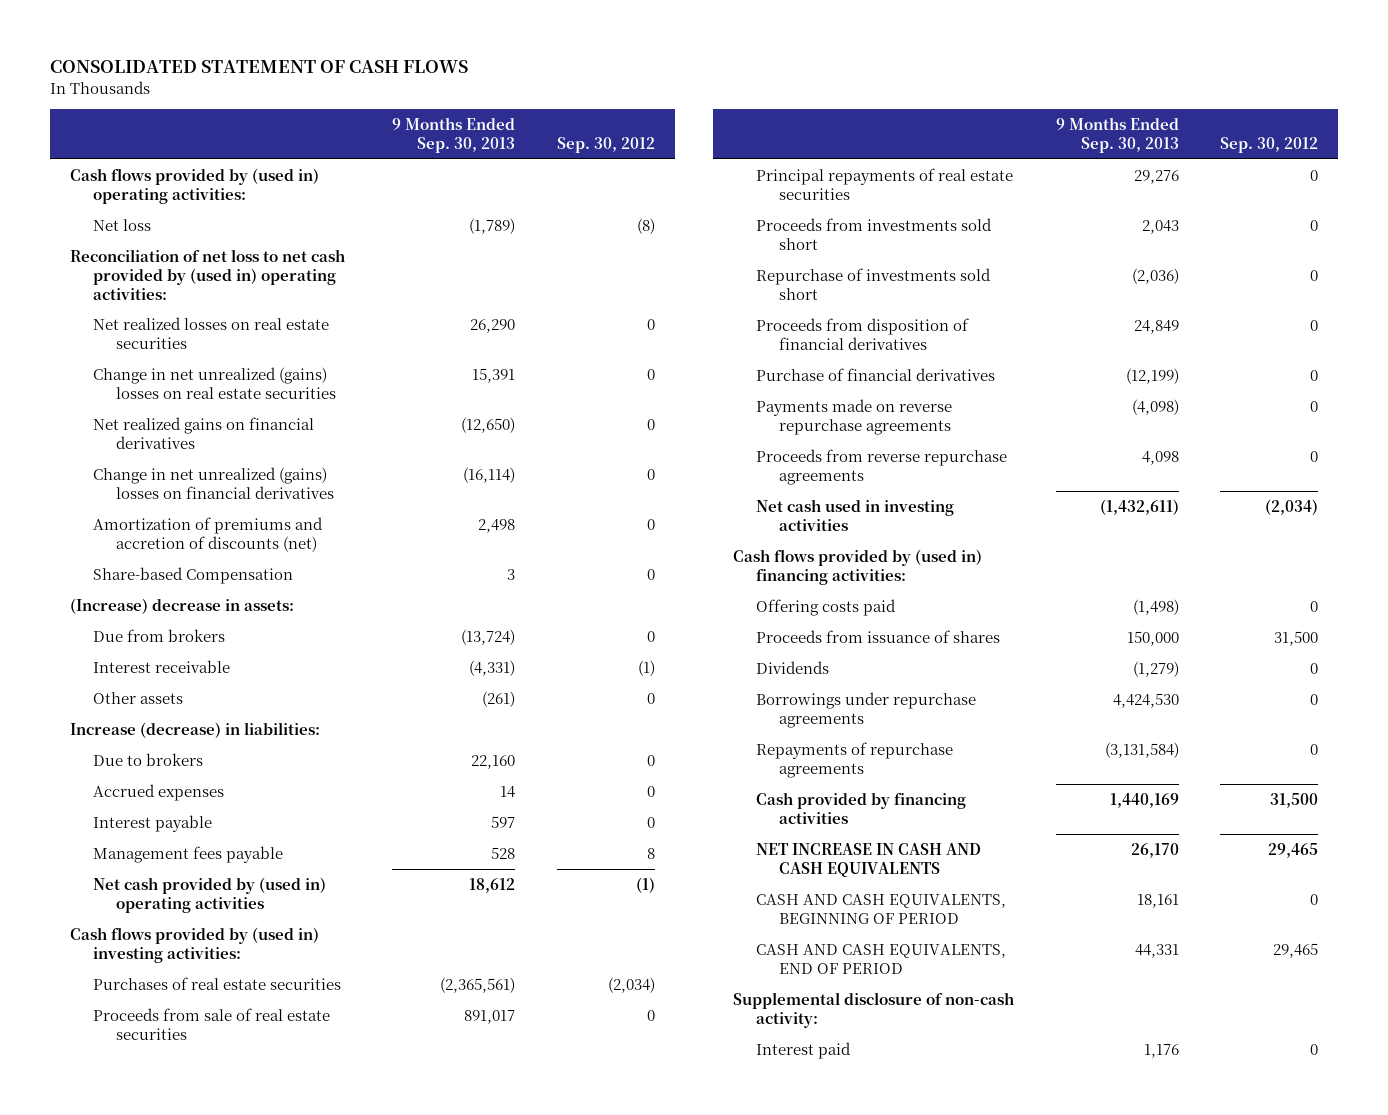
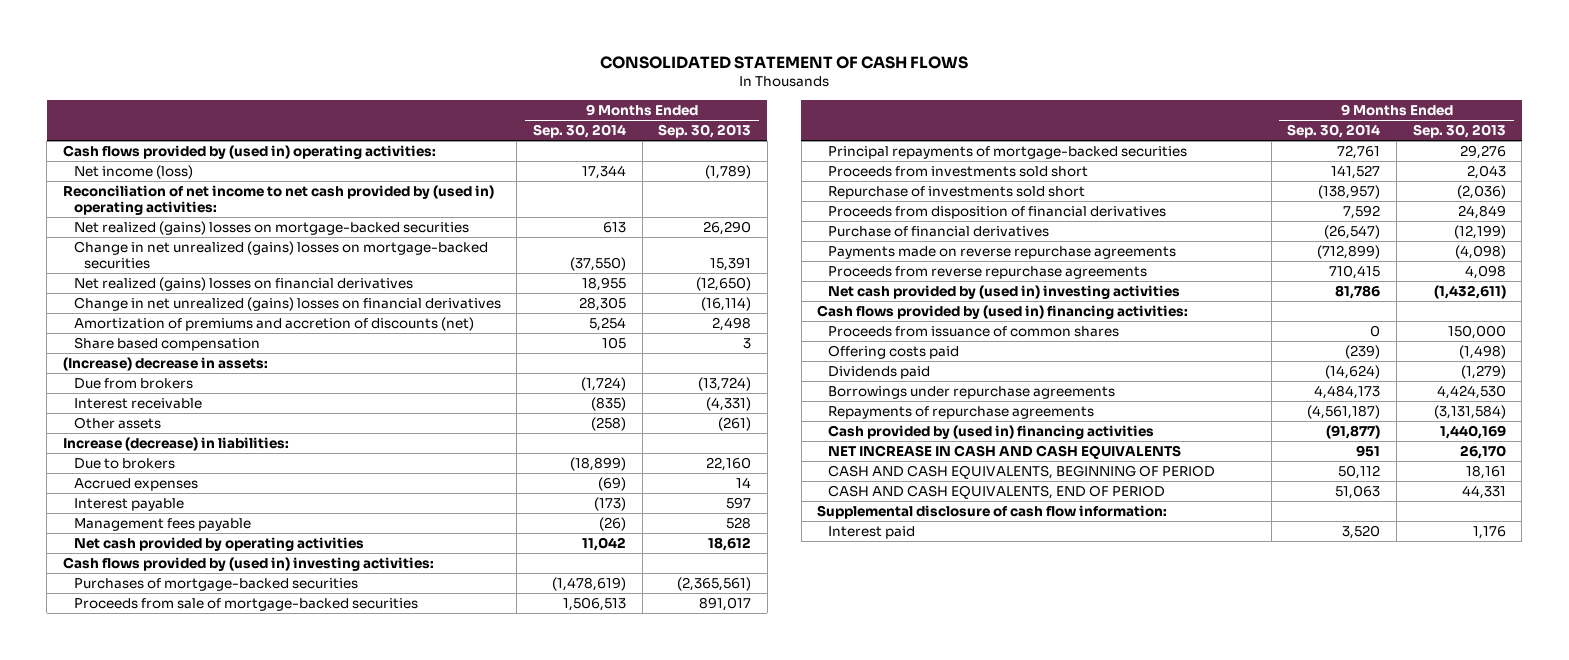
[556,136,655,153] Sep. 30, 2012 -> none
none -> [532,123,626,138] Sep. 30, 2014
[93,218,152,231] Net loss -> [73,164,193,179] Net income (loss)
[70,248,346,300] Reconciliation of net loss to net cash provided by (used in) operating activities: -> [63,184,495,215] Reconciliation of net income to net cash provided by (used in) operating activities:
[93,316,330,349] Net realized losses on real estate securities -> [73,220,469,235] Net realized (gains) losses on mortgage-backed securities
[93,366,336,399] Change in net unrealized (gains) losses on real estate securities -> [73,240,488,269] Change in net unrealized (gains) losses on mortgage-backed securities
[93,416,315,449] Net realized gains on financial derivatives -> [73,276,413,291] Net realized (gains) losses on financial derivatives
[93,566,294,584] Share-based Compensation -> [73,336,260,351] Share based compensation
[93,876,327,913] Net cash provided by (used in) operating activities -> [73,536,364,551] Net cash provided by operating activities
[93,976,342,990] Purchases of real estate securities -> [73,577,358,591] Purchases of mortgage-backed securities
[93,1007,331,1040] Proceeds from sale of real estate securities -> [73,597,418,611] Proceeds from sale of mortgage-backed securities
[756,167,1014,200] Principal repayments of real estate securities -> [828,145,1188,159] Principal repayments of mortgage-backed securities
[756,498,955,531] Net cash used in investing activities -> [828,284,1181,299] Net cash provided by (used in) investing activities
none -> [828,325,1120,337] Proceeds from issuance of common shares
[756,629,1001,643] Proceeds from issuance of shares -> none
[756,660,830,674] Dividends -> [828,365,931,379] Dividends paid
[756,791,967,824] Cash provided by financing activities -> [828,424,1155,439] Cash provided by (used in) financing activities
[733,991,1015,1028] Supplemental disclosure of non-cash activity: -> [817,504,1168,519] Supplemental disclosure of cash flow information:

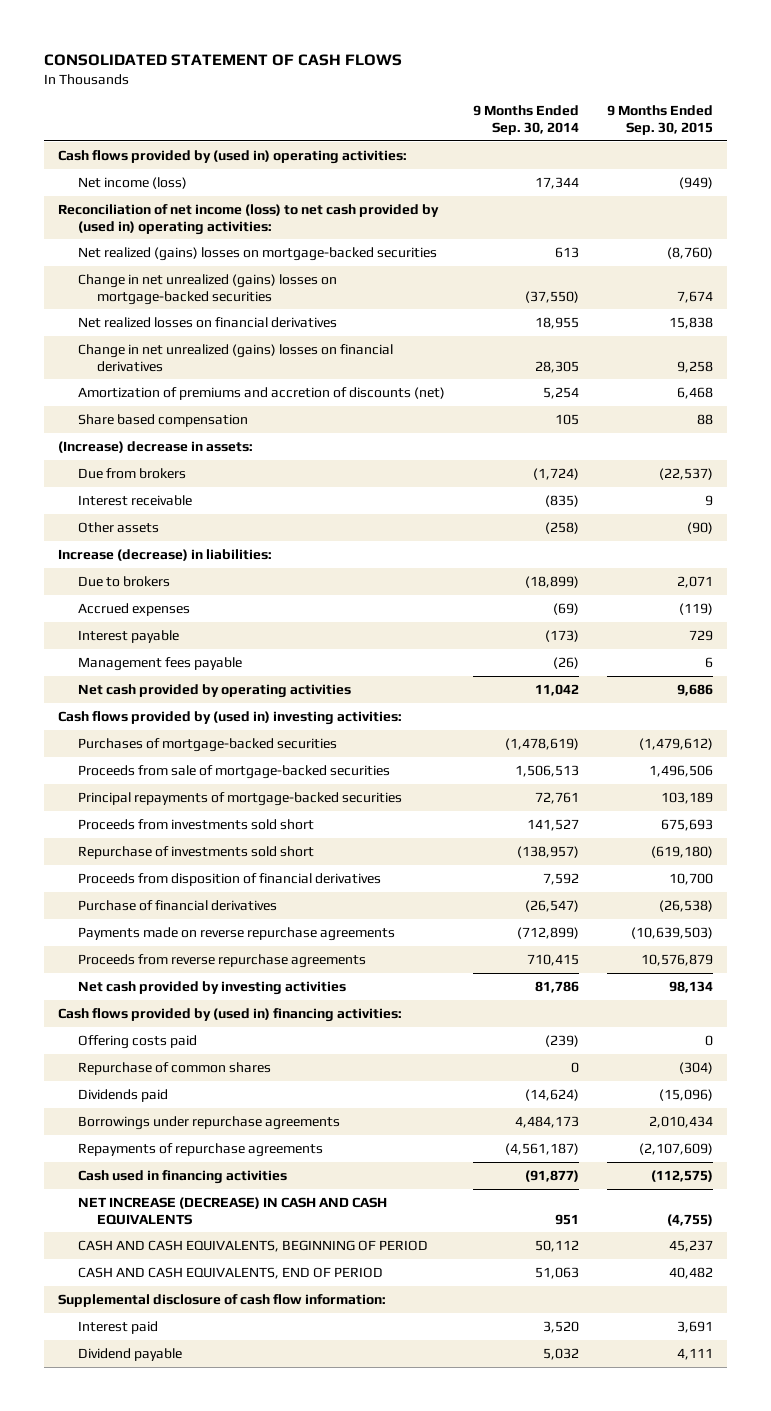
[658,123,752,138] Sep. 30, 2013 -> none
none -> [607,105,714,135] 9 Months Ended Sep. 30, 2015
[63,184,495,215] Reconciliation of net income to net cash provided by (used in) operating activities: -> [57,203,439,235] Reconciliation of net income (loss) to net cash provided by (used in) operating activities:
[73,276,413,291] Net realized (gains) losses on financial derivatives -> [77,316,337,328] Net realized losses on financial derivatives
[828,284,1181,299] Net cash provided by (used in) investing activities -> [77,980,346,995] Net cash provided by investing activities
[828,325,1120,337] Proceeds from issuance of common shares -> none
none -> [77,1061,271,1075] Repurchase of common shares
[828,424,1155,439] Cash provided by (used in) financing activities -> [77,1169,287,1184] Cash used in financing activities
[828,444,1182,459] NET INCREASE IN CASH AND CASH EQUIVALENTS -> [77,1196,387,1225] NET INCREASE (DECREASE) IN CASH AND CASH EQUIVALENTS
none -> [77,1347,182,1361] Dividend payable

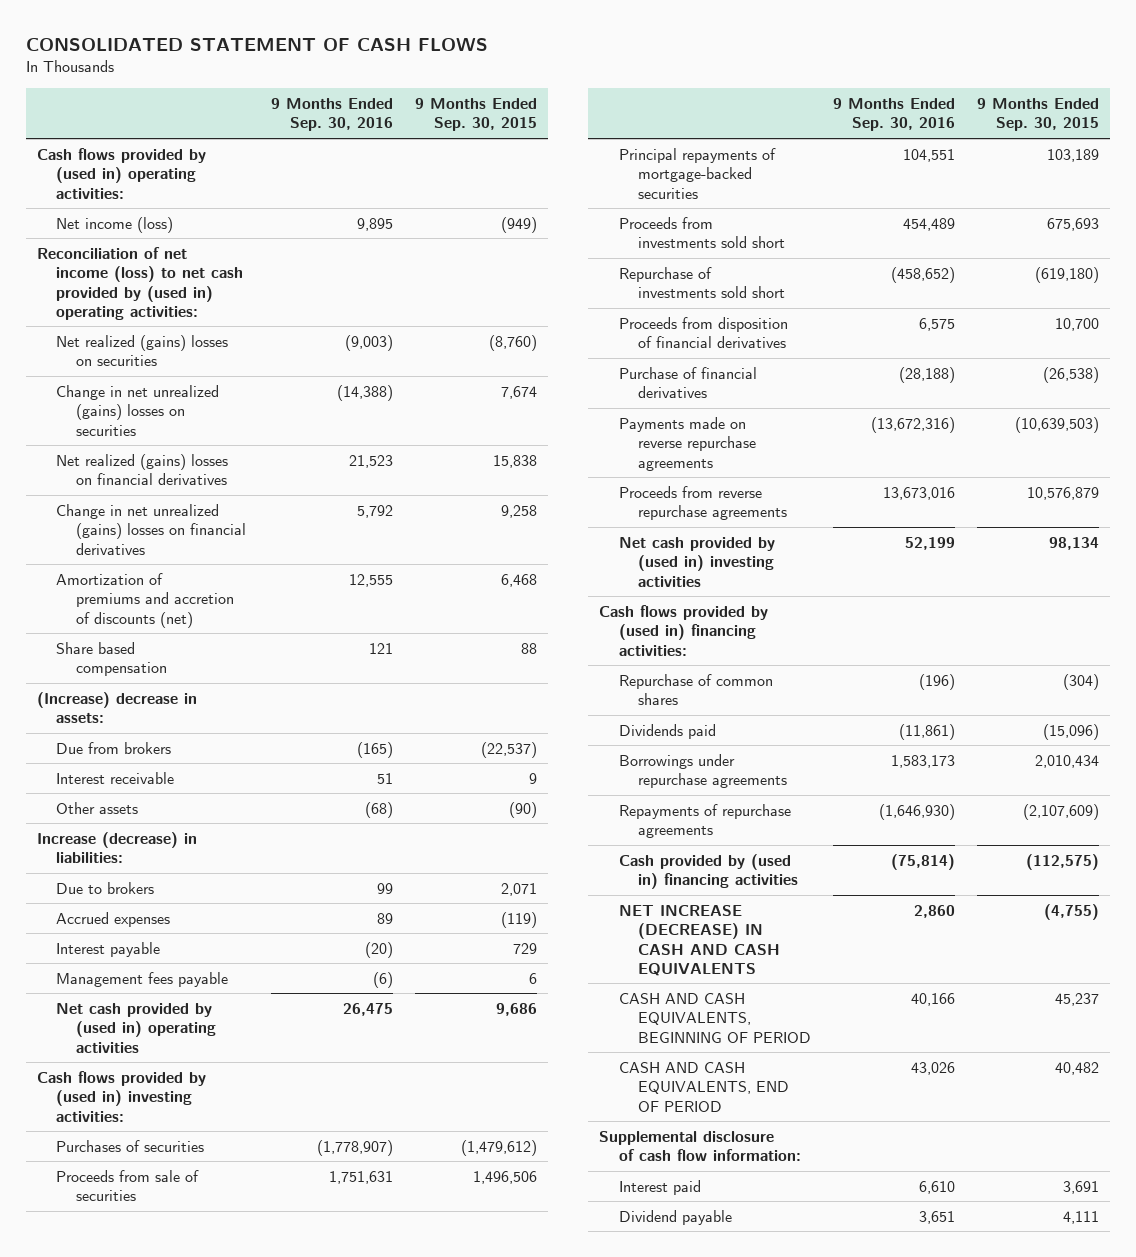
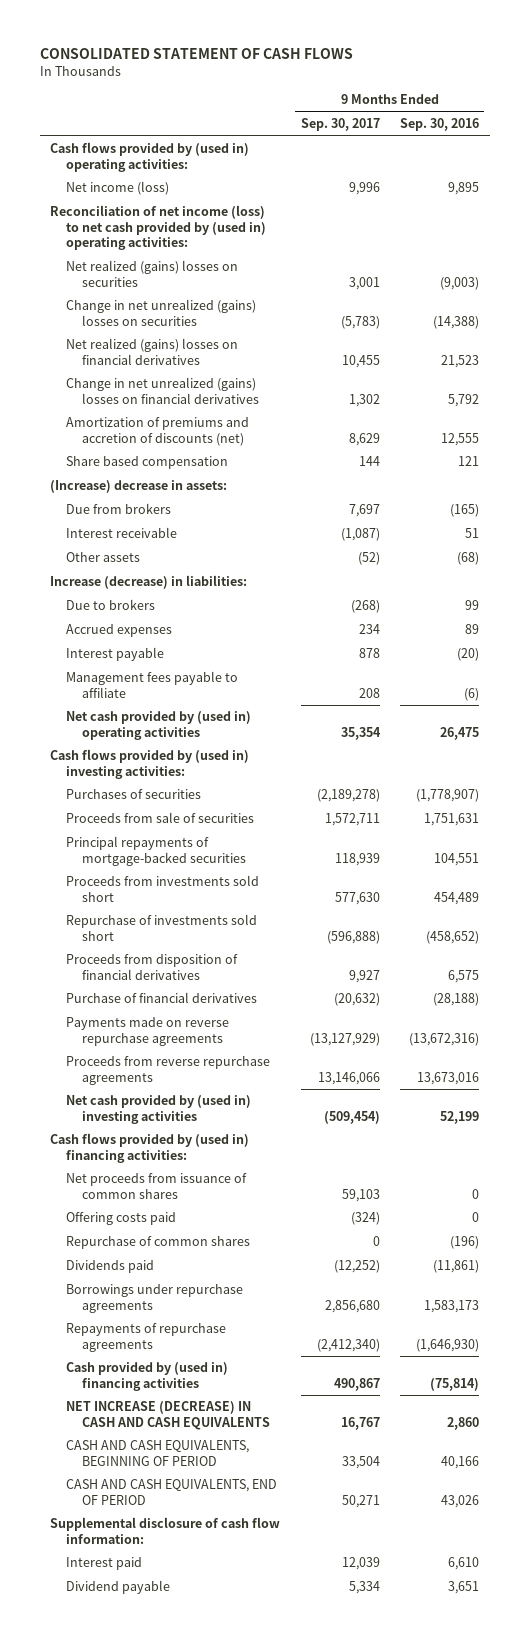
[414,98,537,132] 9 Months Ended Sep. 30, 2015 -> none
none -> [300,118,380,132] Sep. 30, 2017
[56,971,229,987] Management fees payable -> [65,671,238,698] Management fees payable to affiliate
none -> [65,1173,247,1199] Net proceeds from issuance of common shares
none -> [65,1212,176,1226] Offering costs paid

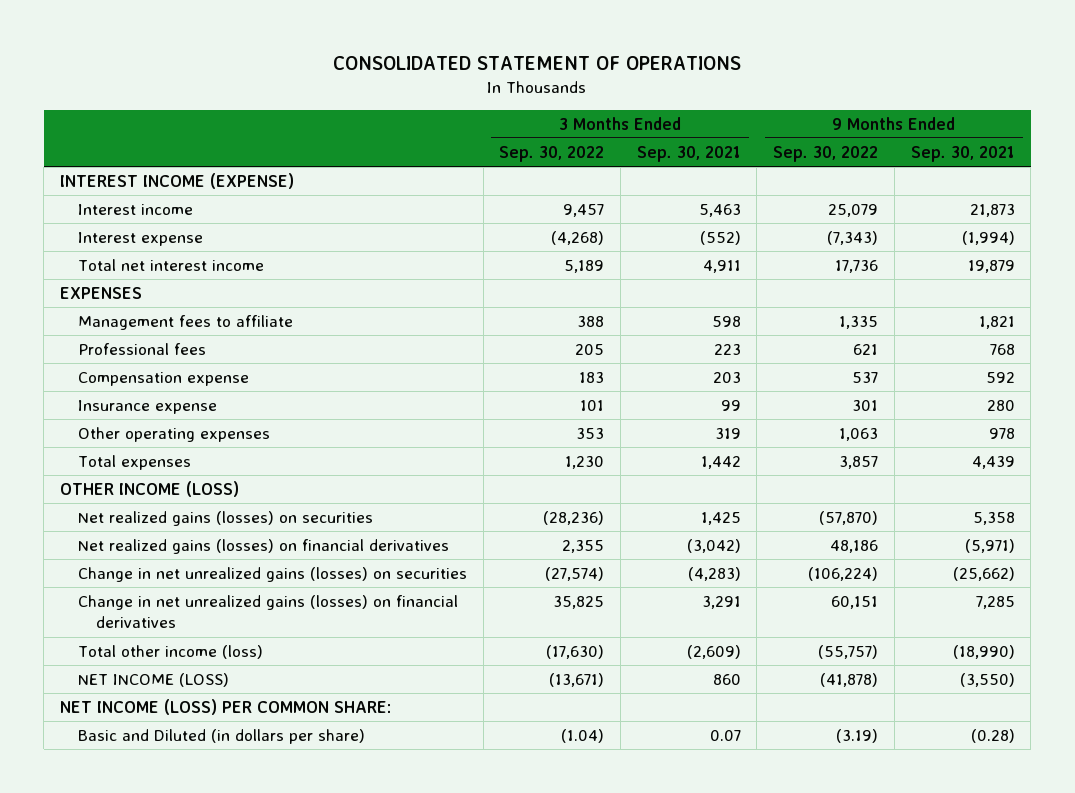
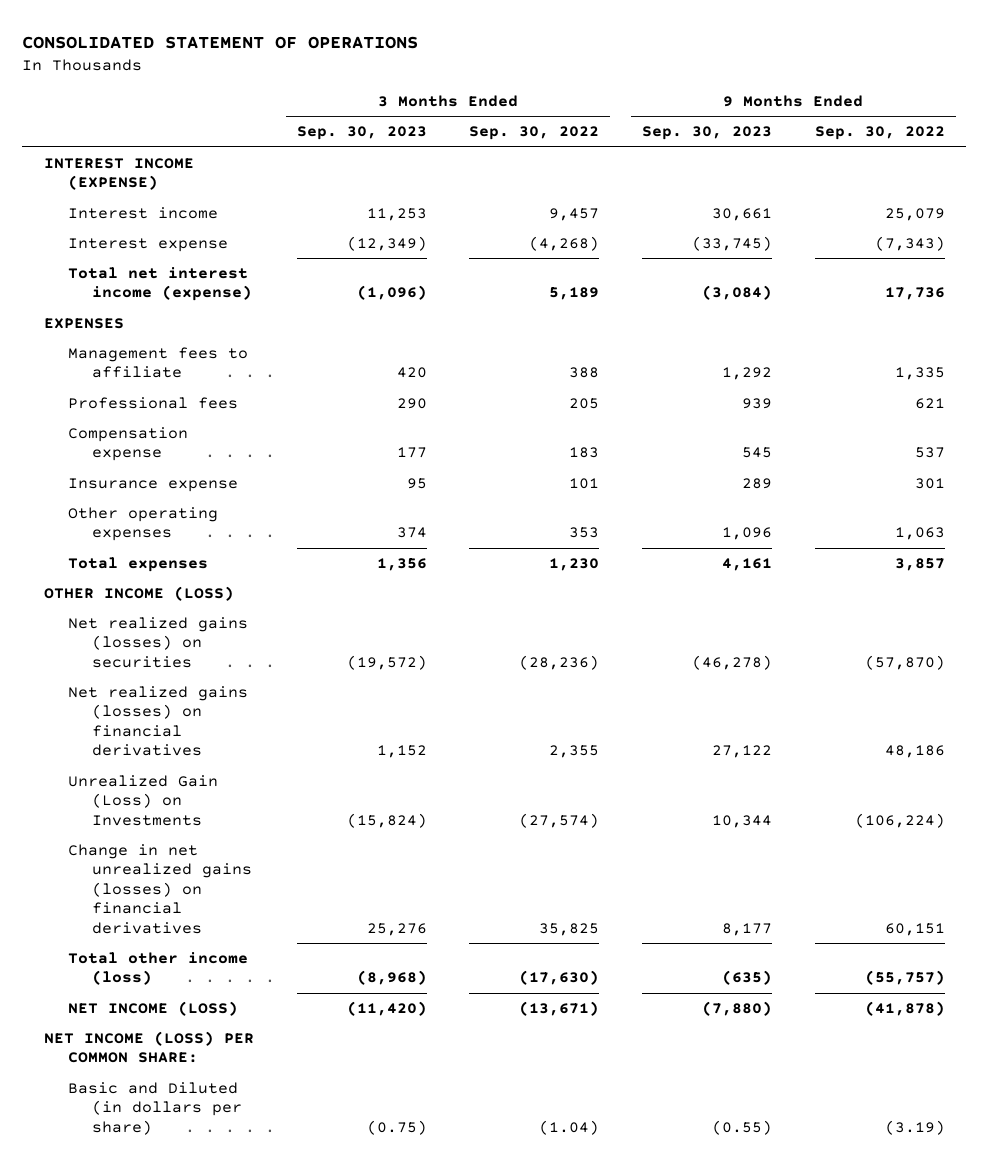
[636,145,741,162] Sep. 30, 2021 -> none
[910,145,1015,162] Sep. 30, 2021 -> none
none -> [296,126,427,141] Sep. 30, 2023
none -> [642,126,773,141] Sep. 30, 2023
[77,258,264,271] Total net interest income -> [67,266,252,302] Total net interest income (expense)
[77,566,467,582] Change in net unrealized gains (losses) on securities -> [67,774,218,826] Unrealized Gain (Loss) on Investments

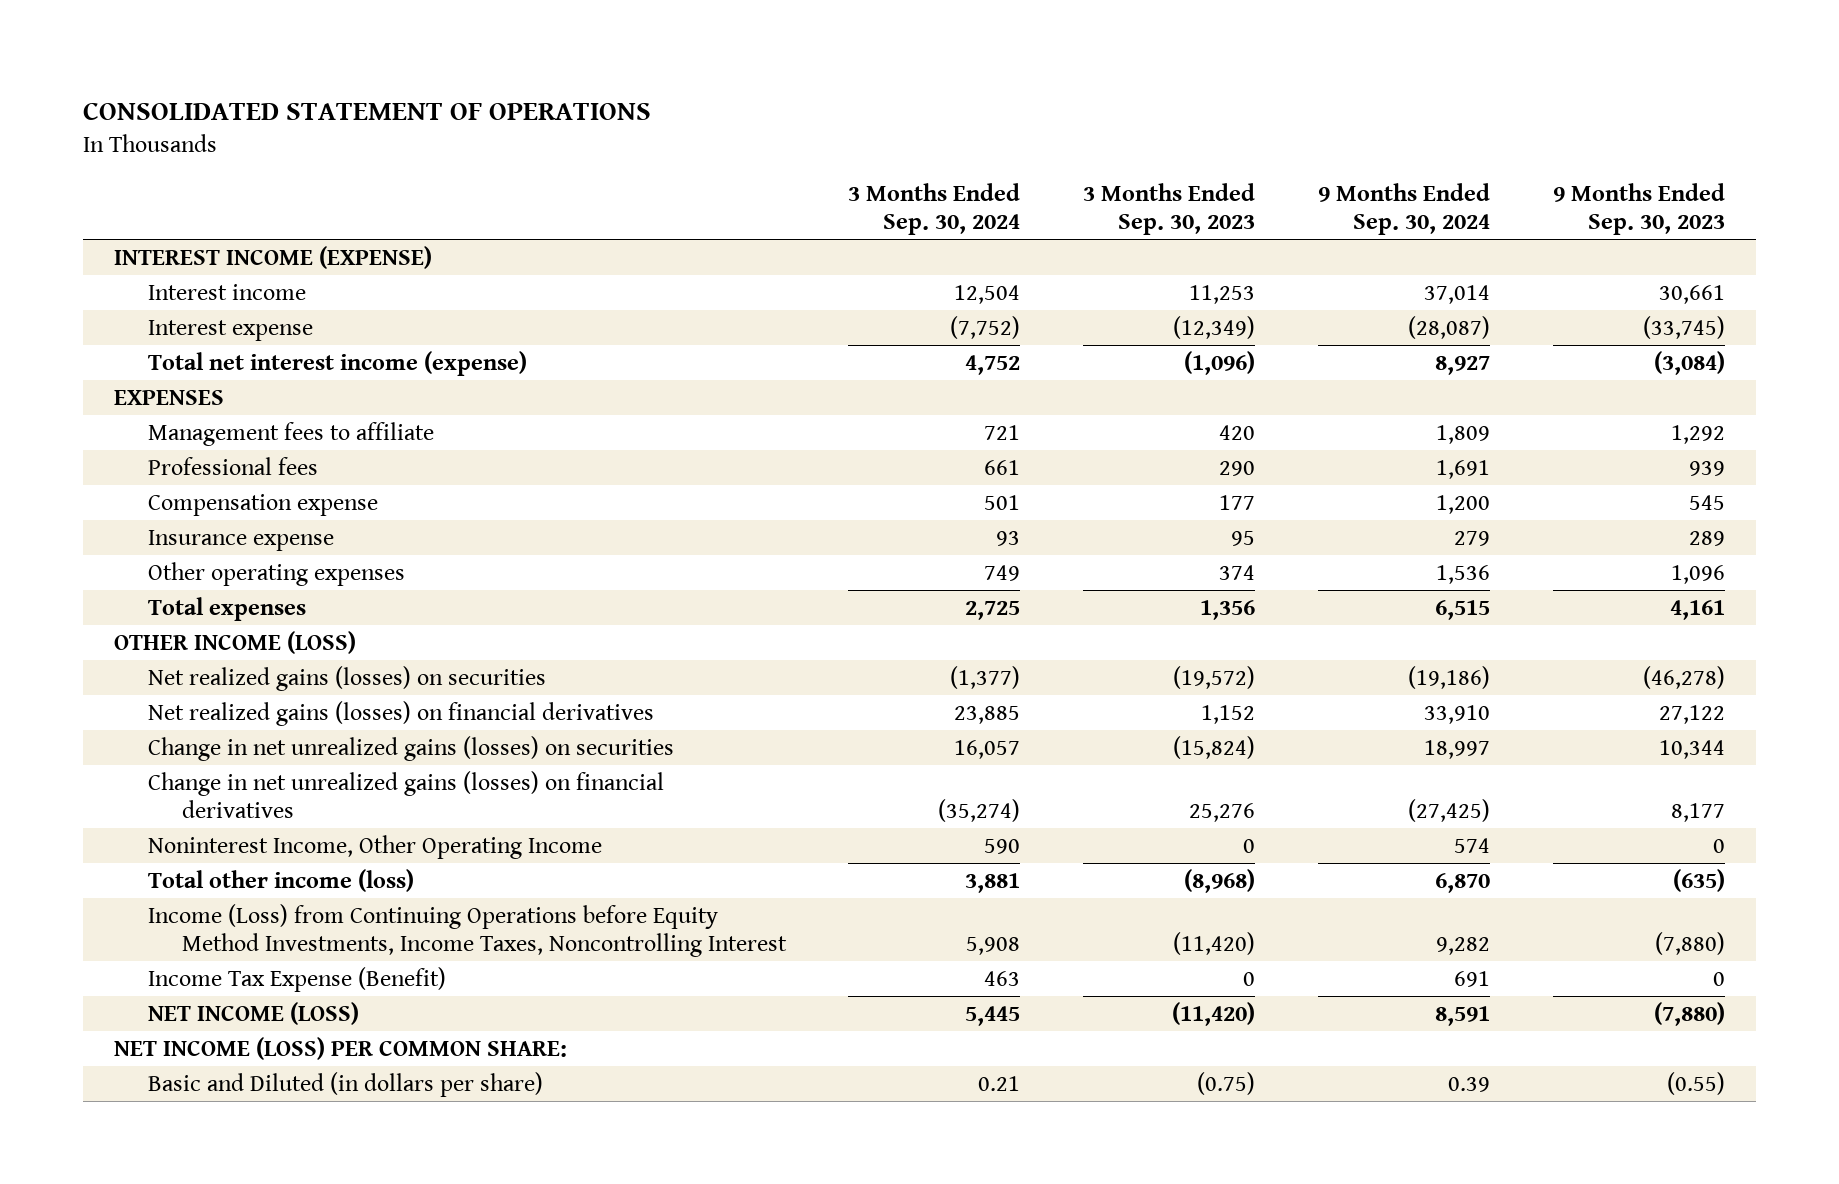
[469,126,600,141] Sep. 30, 2022 -> none
[814,126,945,141] Sep. 30, 2022 -> none
none -> [848,183,1021,236] 3 Months Ended Sep. 30, 2024
none -> [1317,183,1490,236] 9 Months Ended Sep. 30, 2024
[67,774,218,826] Unrealized Gain (Loss) on Investments -> [147,735,674,761] Change in net unrealized gains (losses) on securities
none -> [147,834,602,859] Noninterest Income, Other Operating Income
none -> [147,903,787,957] Income (Loss) from Continuing Operations before Equity Method Investments, Income Taxes, Noncontrolling Interest
none -> [147,966,446,992] Income Tax Expense (Benefit)

